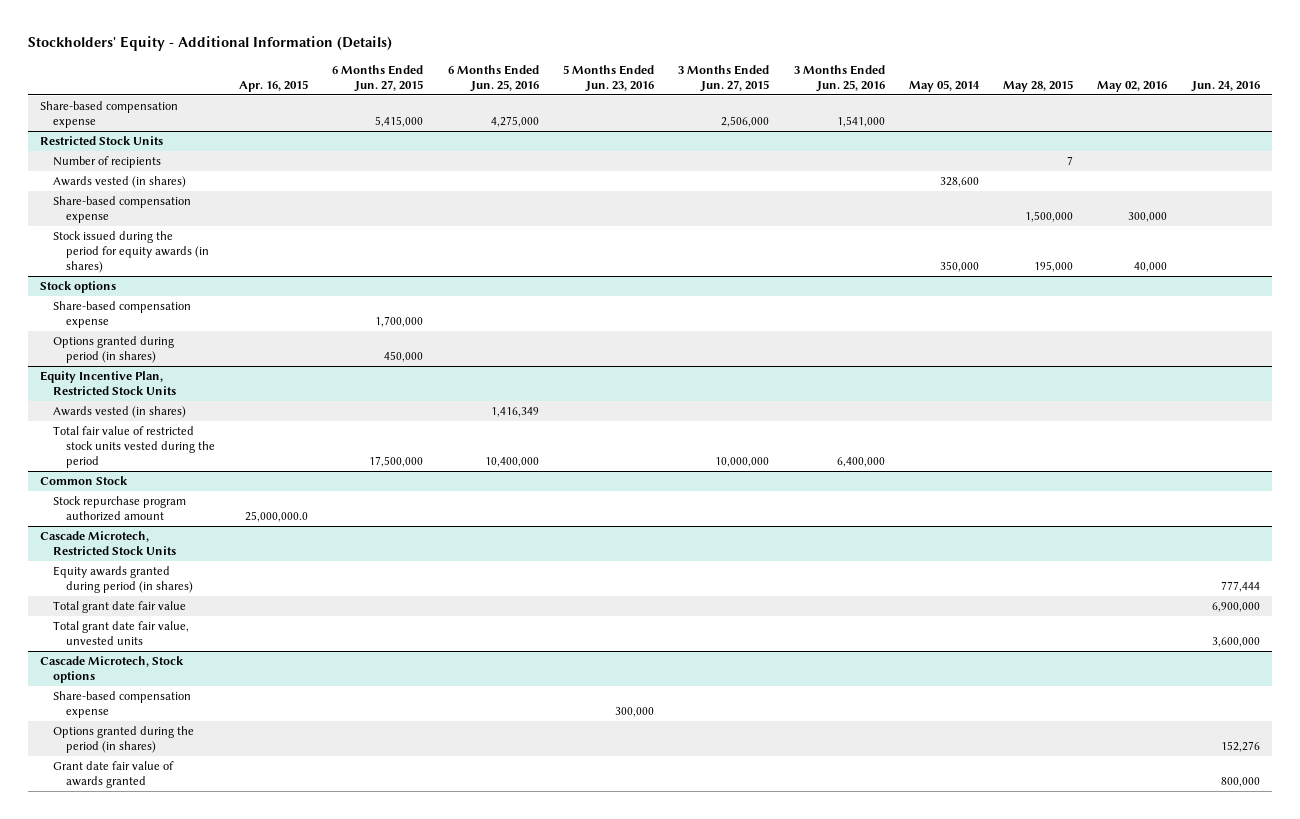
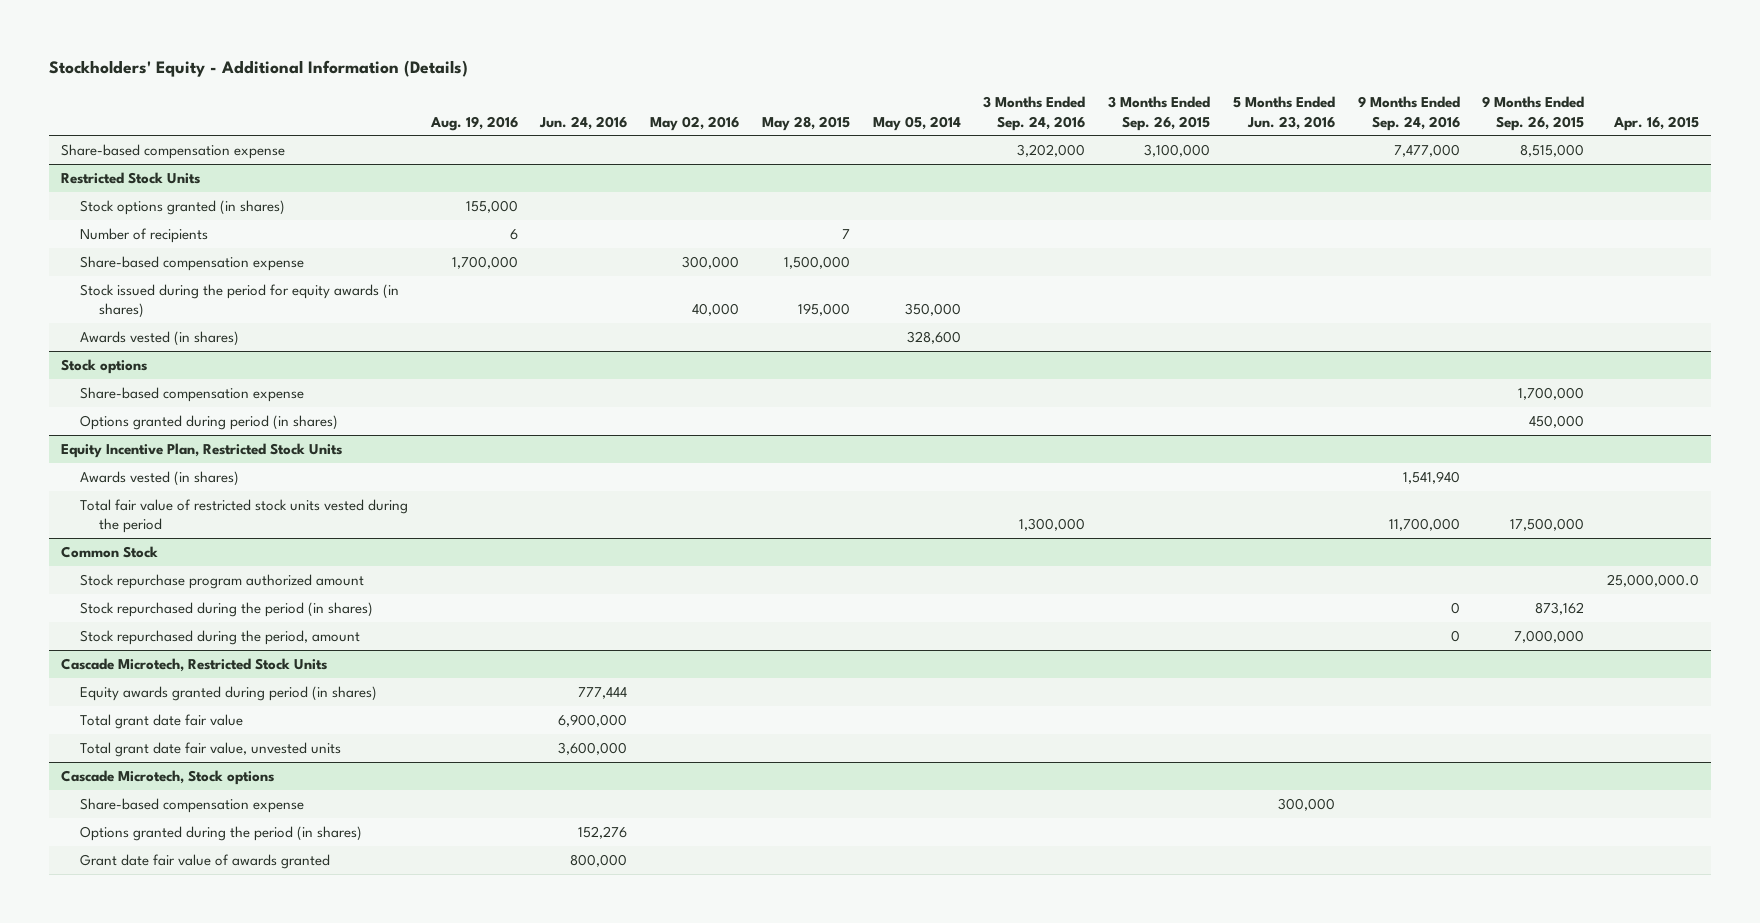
[332,65,424,93] 6 Months Ended Jun. 27, 2015 -> none
[447,65,539,93] 6 Months Ended Jun. 25, 2016 -> none
[678,65,770,93] 3 Months Ended Jun. 27, 2015 -> none
[793,65,885,93] 3 Months Ended Jun. 25, 2016 -> none
none -> [429,115,518,131] Aug. 19, 2016
none -> [983,96,1086,131] 3 Months Ended Sep. 24, 2016
none -> [1108,96,1211,131] 3 Months Ended Sep. 26, 2015
none -> [1357,96,1460,131] 9 Months Ended Sep. 24, 2016
none -> [1482,96,1585,131] 9 Months Ended Sep. 26, 2015
none -> [79,199,285,215] Stock options granted (in shares)
[52,176,186,189] Awards vested (in shares) -> [79,330,239,346] Awards vested (in shares)
none -> [79,601,373,617] Stock repurchased during the period (in shares)
none -> [79,629,360,645] Stock repurchased during the period, amount

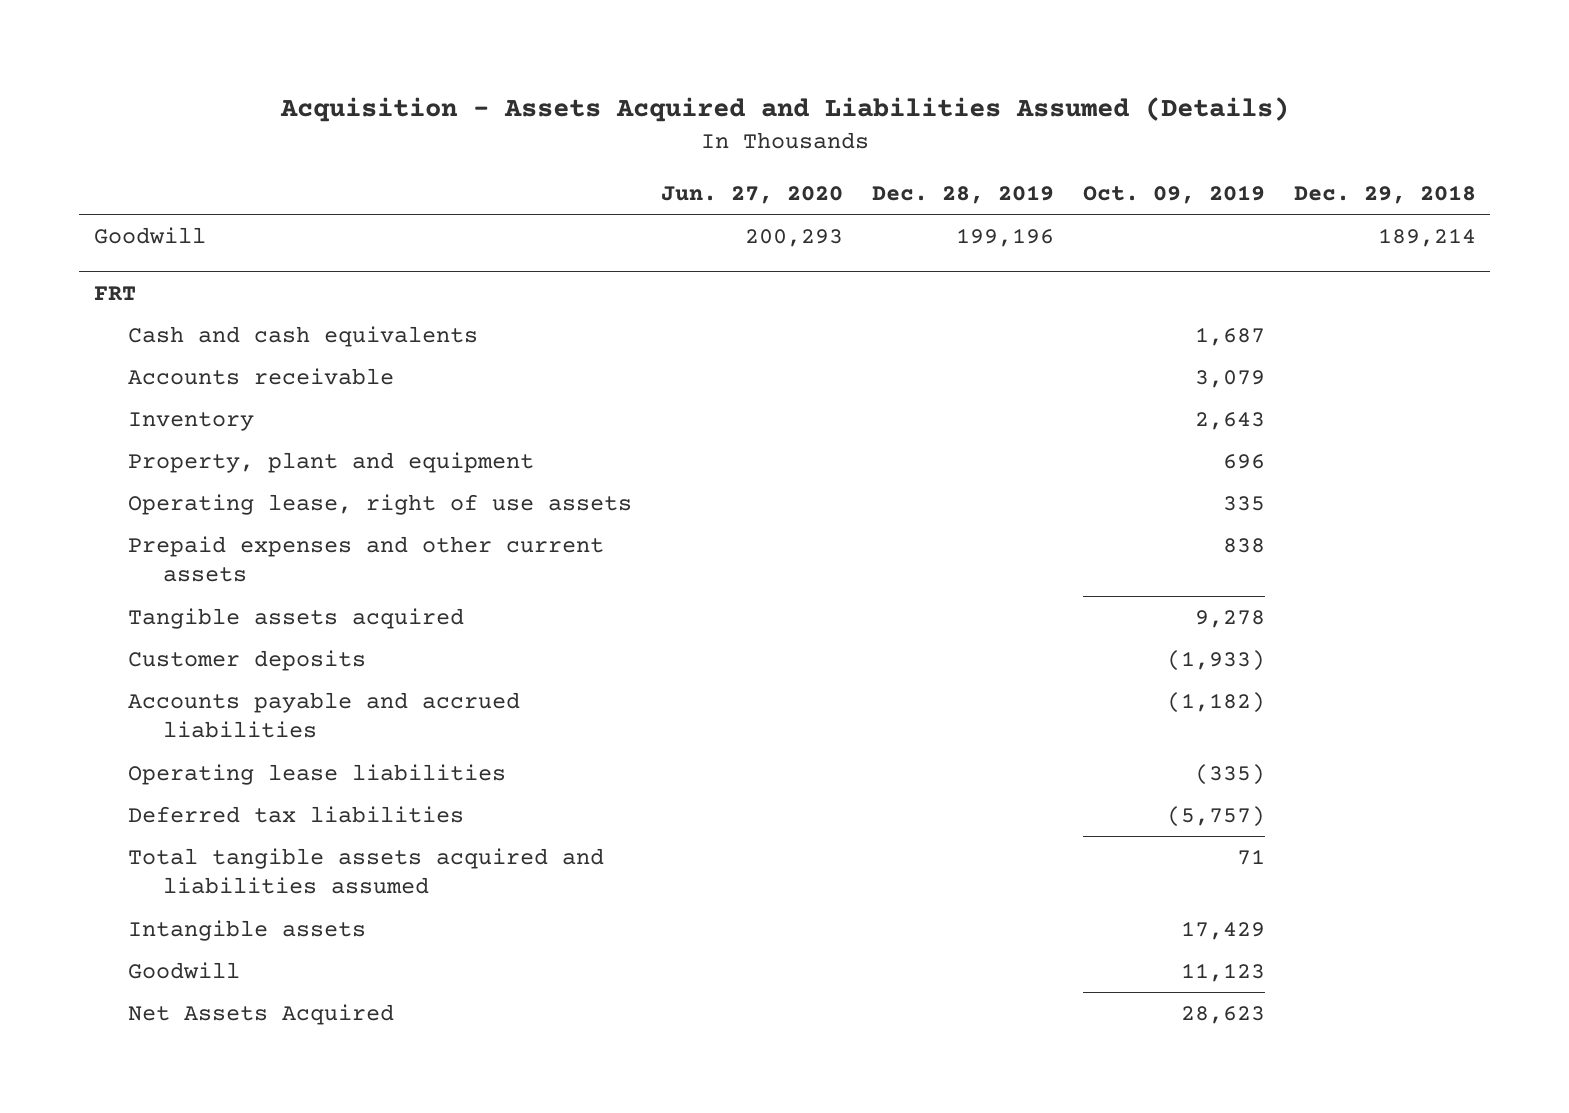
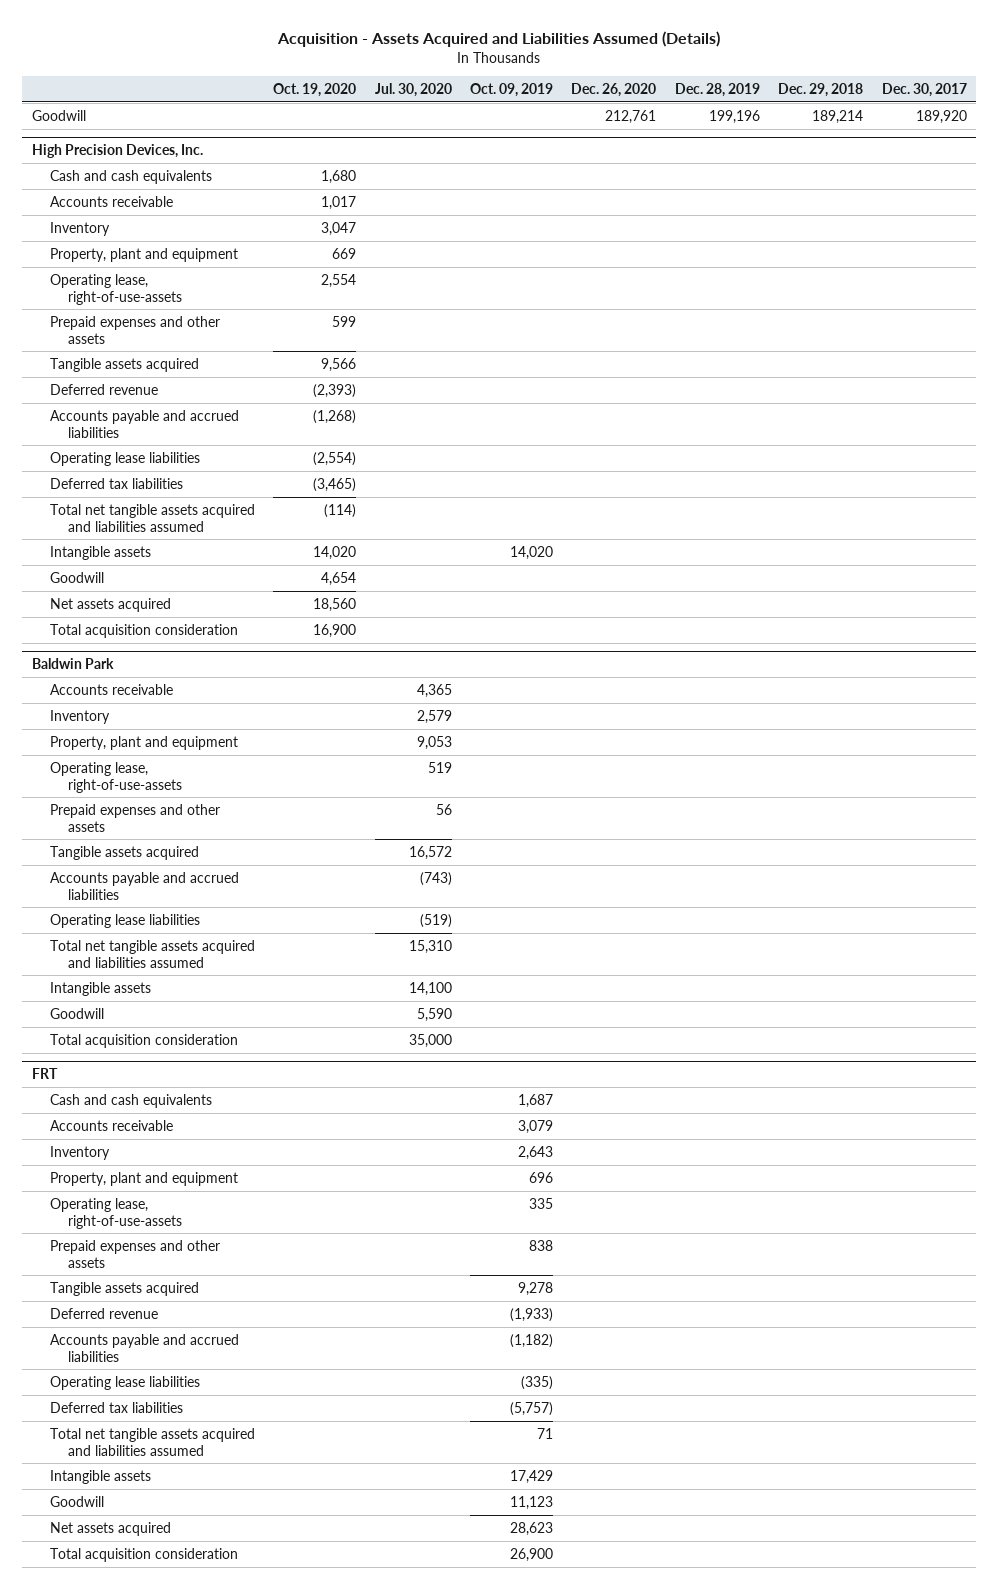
[661,185,844,204] Jun. 27, 2020 -> none
none -> [273,83,357,98] Oct. 19, 2020
none -> [374,83,452,98] Jul. 30, 2020
none -> [571,83,657,98] Dec. 26, 2020
none -> [881,83,967,98] Dec. 30, 2017
none -> [31,144,203,159] High Precision Devices, Inc.
none -> [49,169,212,184] Cash and cash equivalents
none -> [49,195,173,207] Accounts receivable
none -> [49,221,110,236] Inventory
none -> [49,247,238,262] Property, plant and equipment
none -> [49,273,182,305] Operating lease, right-of-use-assets
none -> [49,315,220,344] Prepaid expenses and other assets
none -> [49,357,199,372] Tangible assets acquired
none -> [49,383,158,395] Deferred revenue
none -> [49,409,239,438] Accounts payable and accrued liabilities
none -> [49,451,200,466] Operating lease liabilities
none -> [49,477,183,489] Deferred tax liabilities
none -> [49,503,255,532] Total net tangible assets acquired and liabilities assumed
none -> [49,545,151,560] Intangible assets
none -> [49,571,104,583] Goodwill
none -> [49,597,171,612] Net assets acquired
none -> [49,623,238,638] Total acquisition consideration
none -> [31,658,114,670] Baldwin Park
none -> [49,683,173,695] Accounts receivable
none -> [49,709,110,724] Inventory
none -> [49,735,238,750] Property, plant and equipment
none -> [49,761,182,793] Operating lease, right-of-use-assets
none -> [49,803,220,832] Prepaid expenses and other assets
none -> [49,845,199,860] Tangible assets acquired
none -> [49,871,239,900] Accounts payable and accrued liabilities
none -> [49,913,200,928] Operating lease liabilities
none -> [49,939,255,968] Total net tangible assets acquired and liabilities assumed
none -> [49,981,151,996] Intangible assets
none -> [49,1007,104,1019] Goodwill
none -> [49,1033,238,1048] Total acquisition consideration
[128,494,633,516] Operating lease, right of use assets -> [49,1197,182,1229] Operating lease, right-of-use-assets
[128,536,605,583] Prepaid expenses and other current assets -> [49,1239,220,1268] Prepaid expenses and other assets
[128,650,367,672] Customer deposits -> [49,1307,158,1319] Deferred revenue
[128,848,605,895] Total tangible assets acquired and liabilities assumed -> [49,1427,255,1456] Total net tangible assets acquired and liabilities assumed
[128,1004,395,1026] Net Assets Acquired -> [49,1521,171,1536] Net assets acquired
none -> [49,1547,238,1562] Total acquisition consideration

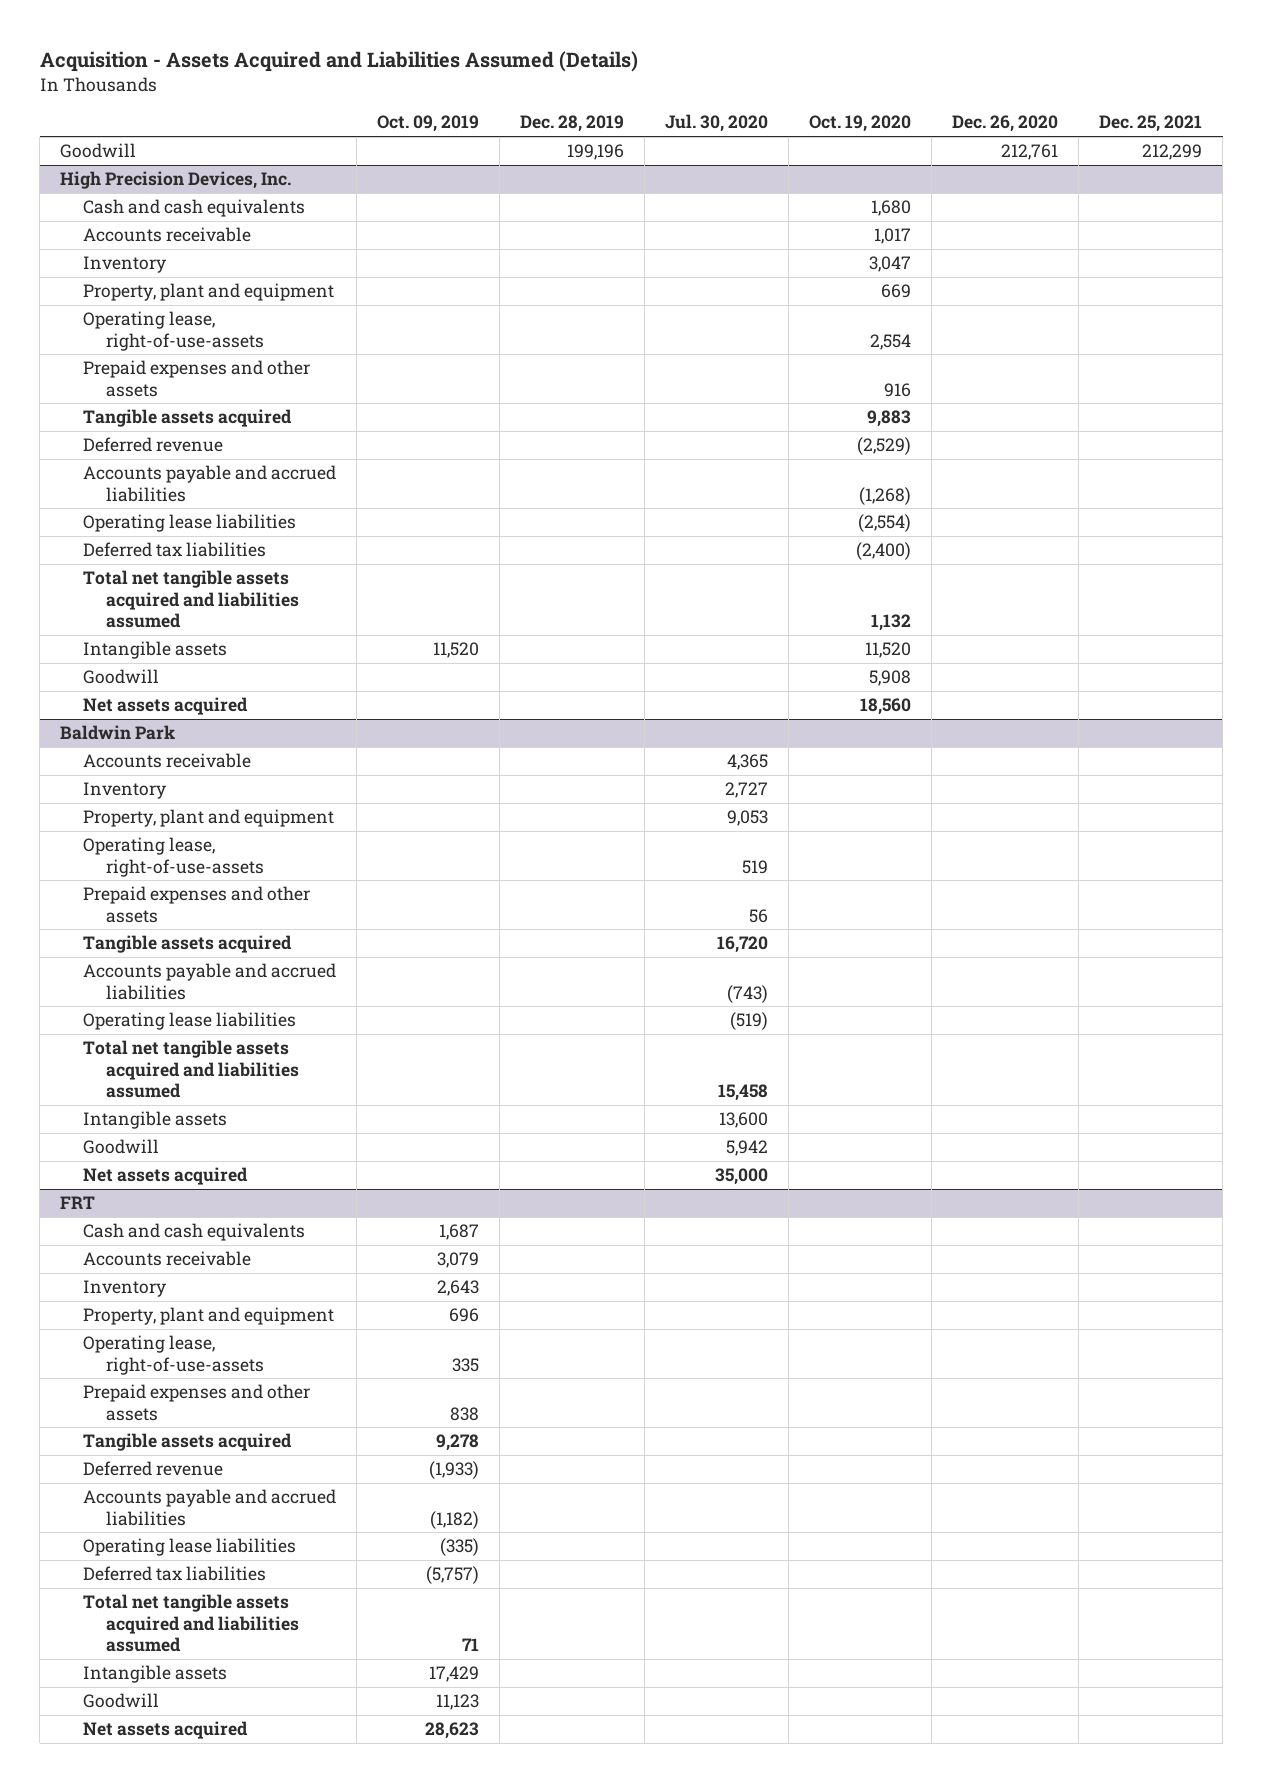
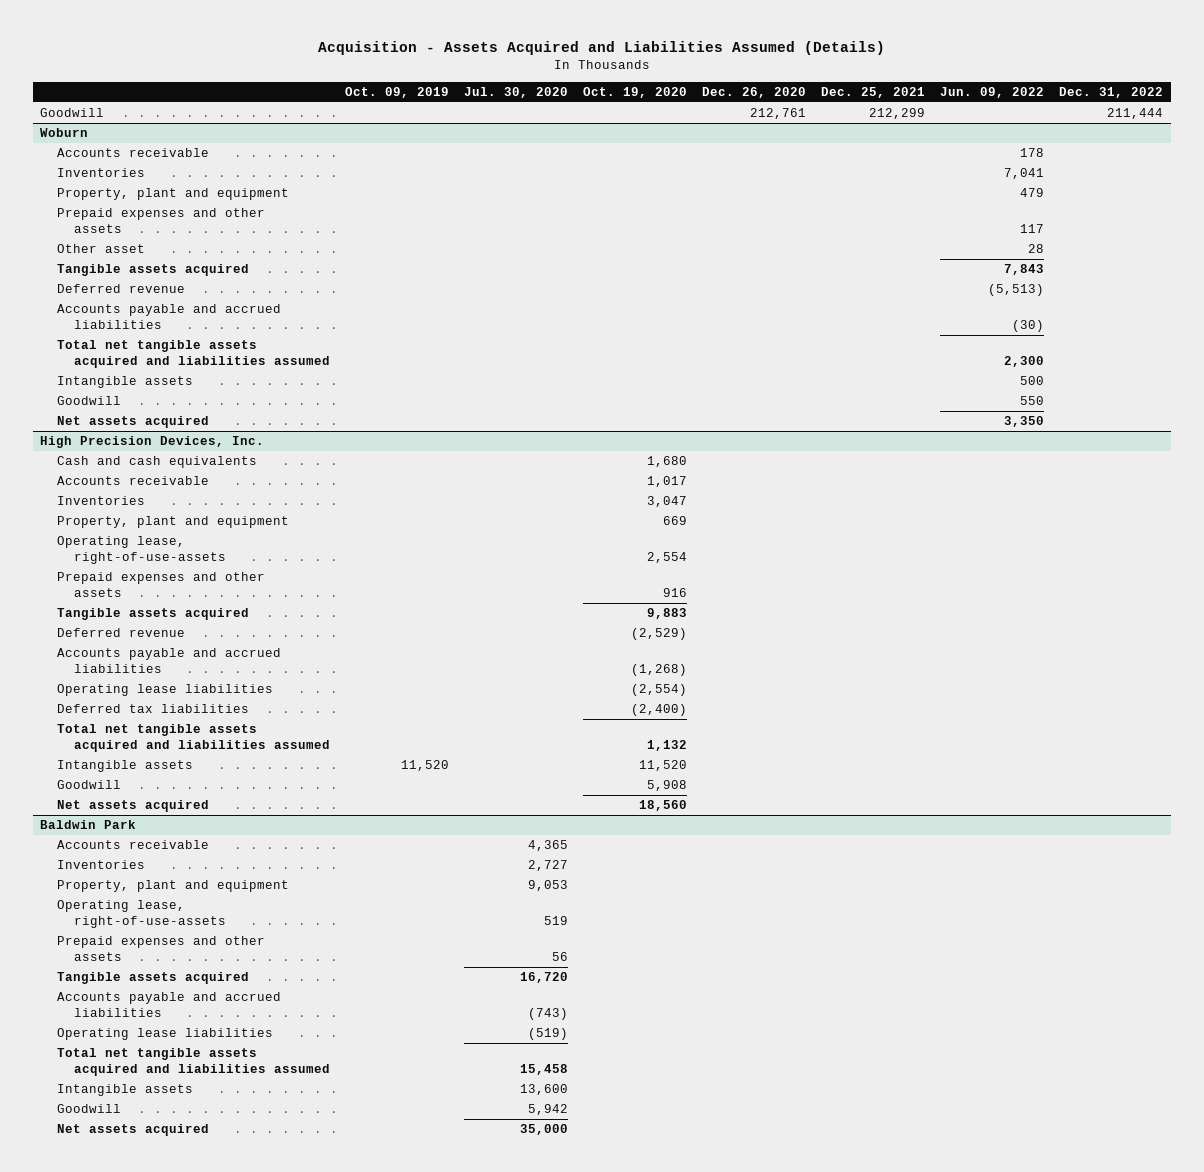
[520,115,625,133] Dec. 28, 2019 -> none
none -> [940,87,1045,99] Jun. 09, 2022
none -> [1059,87,1164,99] Dec. 31, 2022
none -> [40,128,89,138] Woburn
none -> [57,148,210,158] Accounts receivable
none -> [57,168,146,178] Inventories
none -> [57,188,290,201] Property, plant and equipment
none -> [57,208,266,234] Prepaid expenses and other assets
none -> [57,244,146,254] Other asset
none -> [57,264,250,277] Tangible assets acquired
none -> [57,284,186,294] Deferred revenue
none -> [57,304,282,330] Accounts payable and accrued liabilities
none -> [57,340,331,369] Total net tangible assets acquired and liabilities assumed
none -> [57,376,194,389] Intangible assets
none -> [57,396,122,406] Goodwill
none -> [57,416,210,429] Net assets acquired
[82,256,166,274] Inventory -> [57,496,146,506] Inventories
[82,782,166,800] Inventory -> [57,860,146,870] Inventories
[60,1196,96,1210] FRT -> none
[82,1223,305,1242] Cash and cash equivalents -> none
[82,1251,251,1267] Accounts receivable -> none
[82,1280,166,1298] Inventory -> none
[82,1307,334,1326] Property, plant and equipment -> none
[82,1335,264,1375] Operating lease, right-of-use-assets -> none
[82,1384,310,1421] Prepaid expenses and other assets -> none
[82,1433,292,1452] Tangible assets acquired -> none
[82,1461,223,1477] Deferred revenue -> none
[82,1489,336,1526] Accounts payable and accrued liabilities -> none
[82,1538,296,1557] Operating lease liabilities -> none
[82,1566,266,1582] Deferred tax liabilities -> none
[82,1594,299,1652] Total net tangible assets acquired and liabilities assumed -> none
[82,1665,227,1684] Intangible assets -> none
[82,1693,159,1709] Goodwill -> none
[82,1721,248,1740] Net assets acquired -> none

